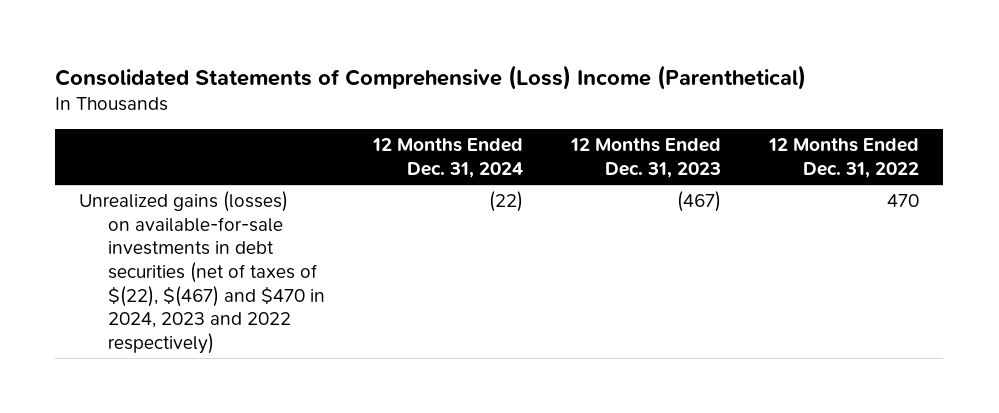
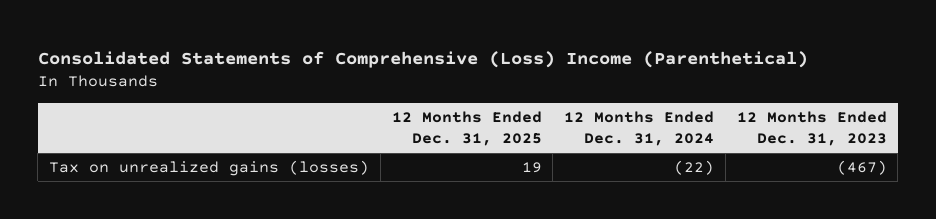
[768,138,920,178] 12 Months Ended Dec. 31, 2022 -> none
none -> [391,110,542,146] 12 Months Ended Dec. 31, 2025
[79,191,325,354] Unrealized gains (losses) on available-for-sale investments in debt securities (net of taxes of $(22), $(467) and $470 in 2024, 2023 and 2022 respectively) -> [49,159,370,176] Tax on unrealized gains (losses)

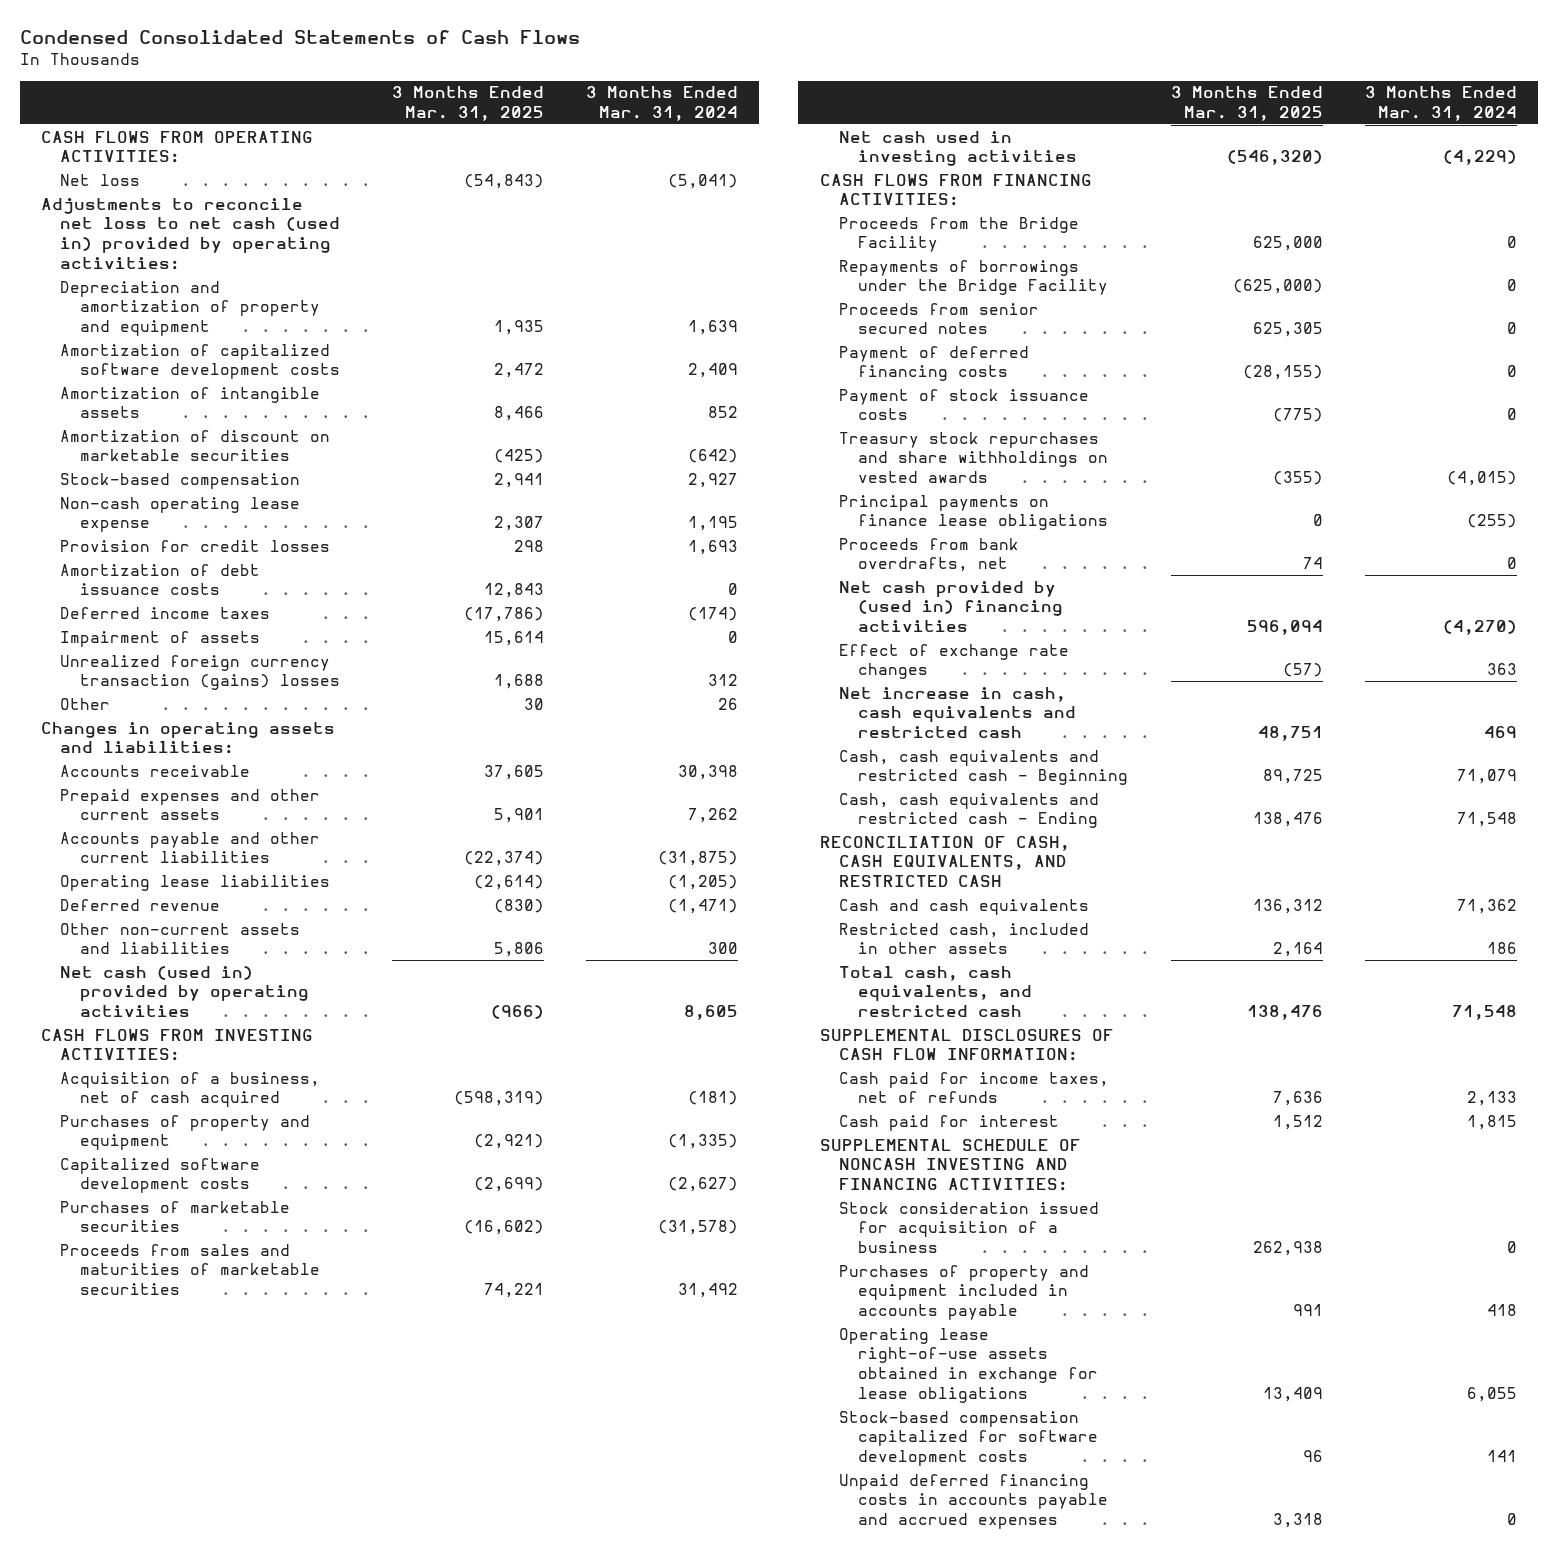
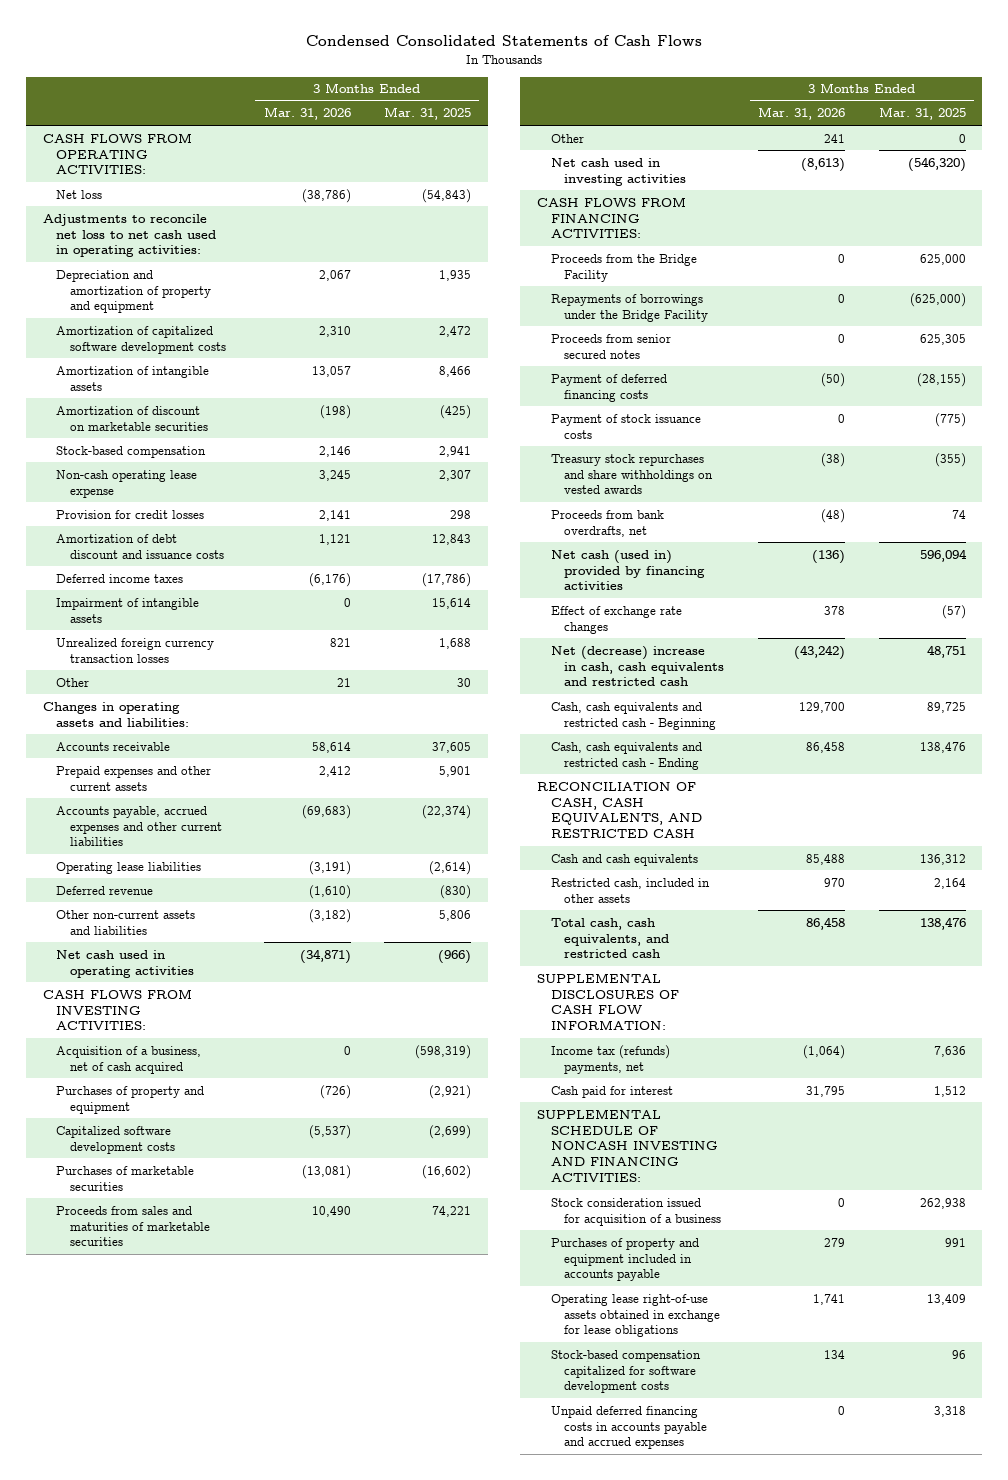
[586,86,739,122] 3 Months Ended Mar. 31, 2024 -> none
none -> [263,107,351,121] Mar. 31, 2026
[40,197,341,270] Adjustments to reconcile net loss to net cash (used in) provided by operating activities: -> [42,213,217,258] Adjustments to reconcile net loss to net cash used in operating activities:
[60,563,261,596] Amortization of debt issuance costs -> [56,533,224,559] Amortization of debt discount and issuance costs
[60,630,261,647] Impairment of assets -> [56,597,200,623] Impairment of intangible assets
[60,654,340,691] Unrealized foreign currency transaction (gains) losses -> [56,637,215,663] Unrealized foreign currency transaction losses
[60,831,321,864] Accounts payable and other current liabilities -> [56,805,222,847] Accounts payable, accrued expenses and other current liabilities
[60,965,309,1017] Net cash (used in) provided by operating activities -> [56,949,194,978] Net cash used in operating activities
none -> [550,133,584,143] Other
[838,494,1109,531] Principal payments on finance lease obligations -> none
[838,580,1064,632] Net cash provided by (used in) financing activities -> [550,549,706,591] Net cash (used in) provided by financing activities
[838,686,1077,738] Net increase in cash, cash equivalents and restricted cash -> [550,645,725,687] Net (decrease) increase in cash, cash equivalents and restricted cash
[838,1071,1109,1104] Cash paid for income taxes, net of refunds -> [550,1044,670,1074] Income tax (refunds) payments, net

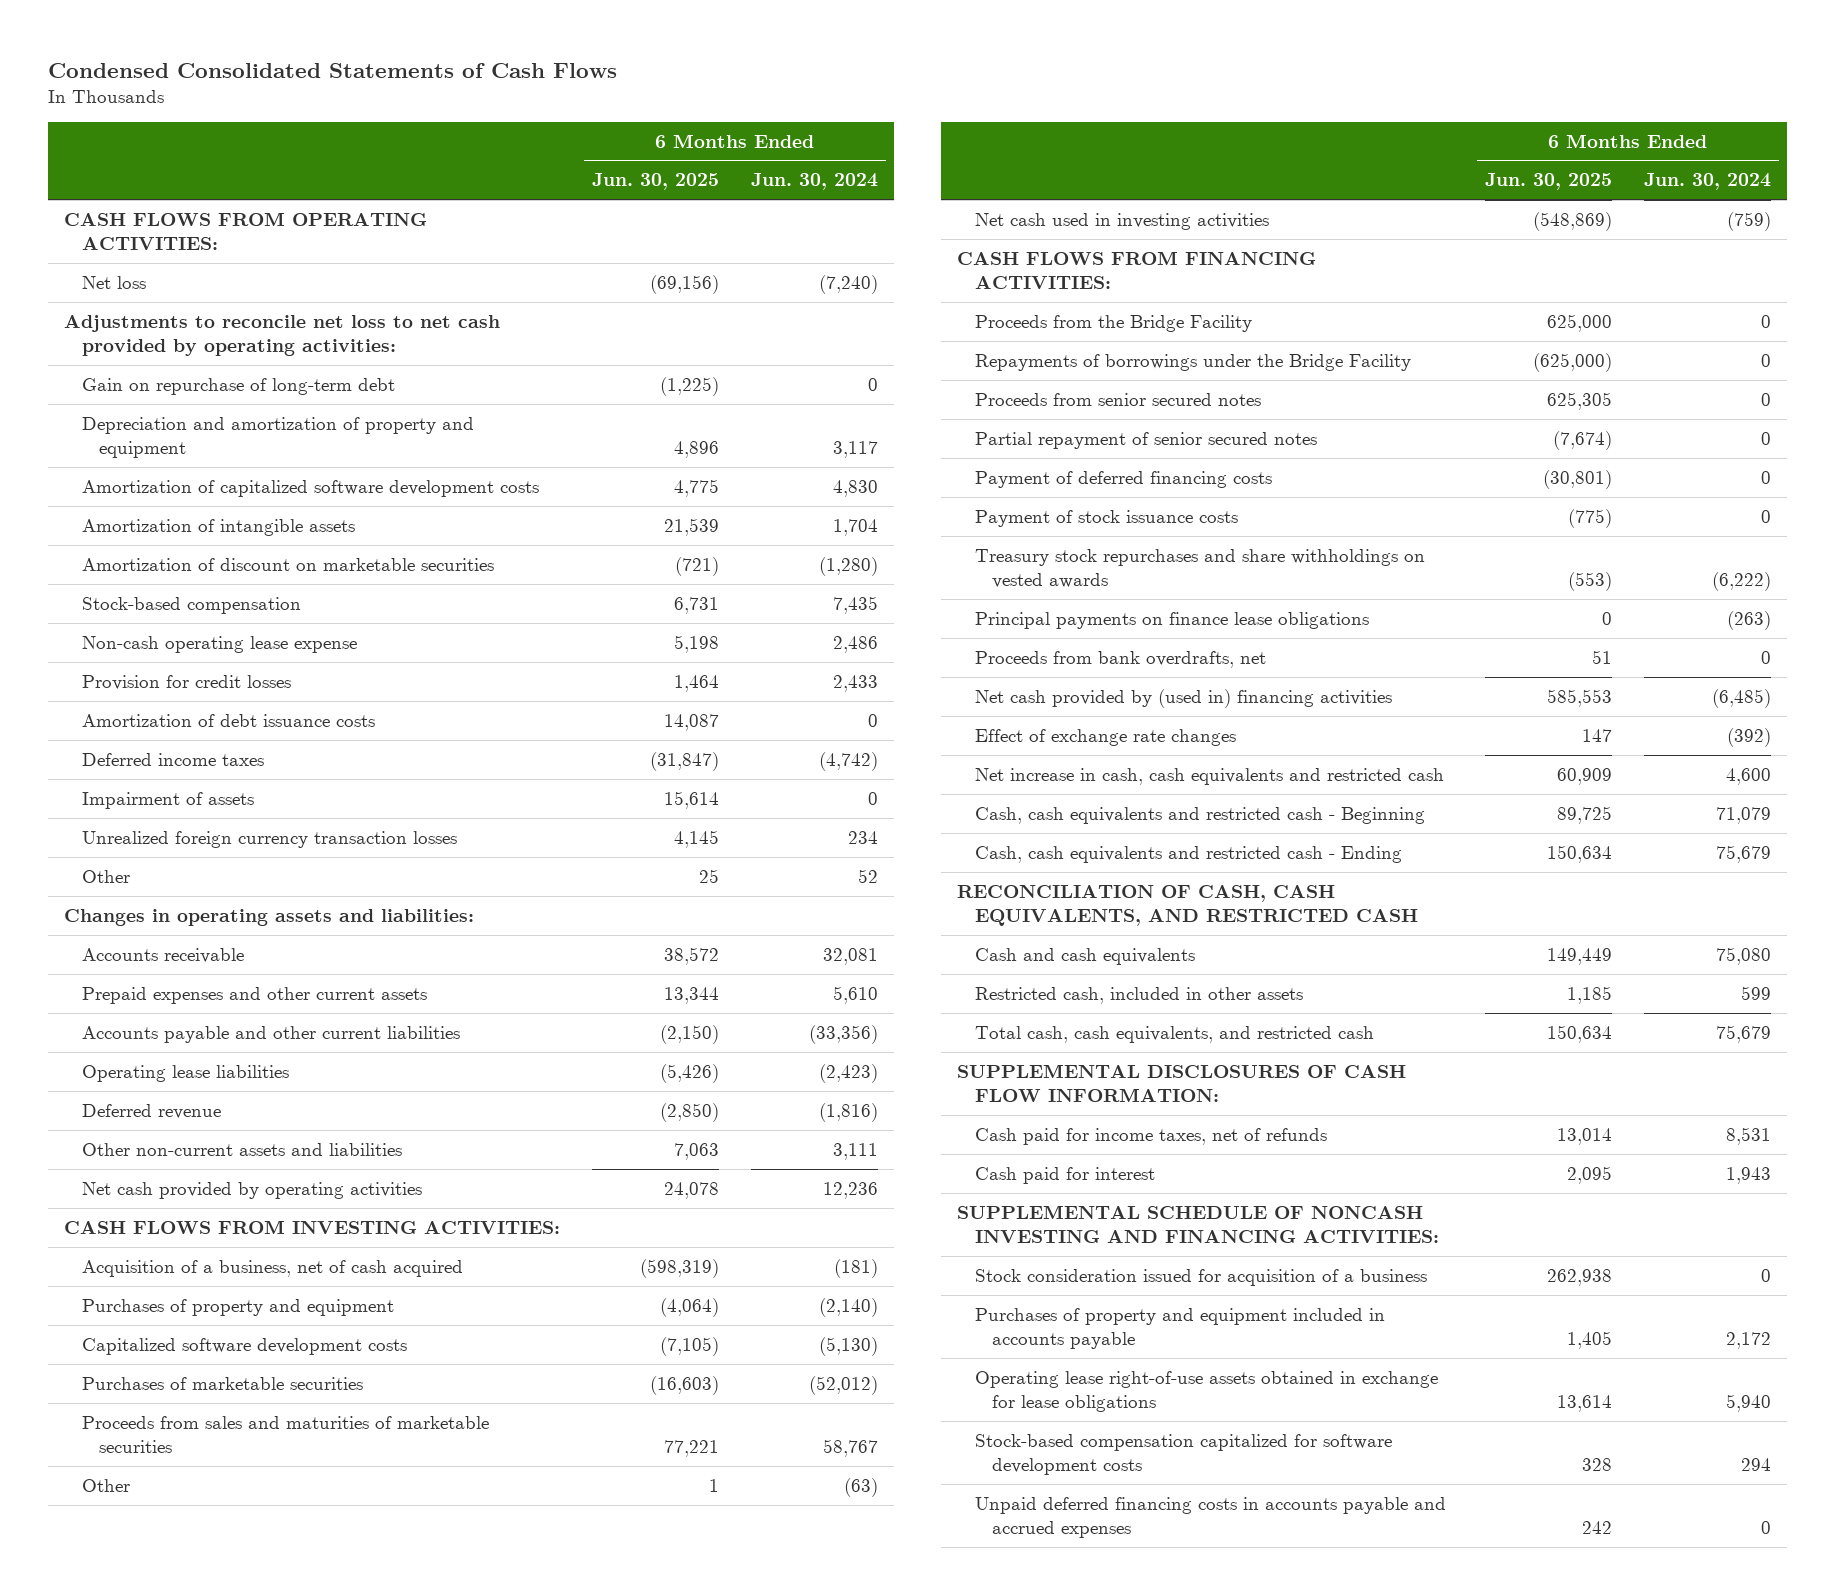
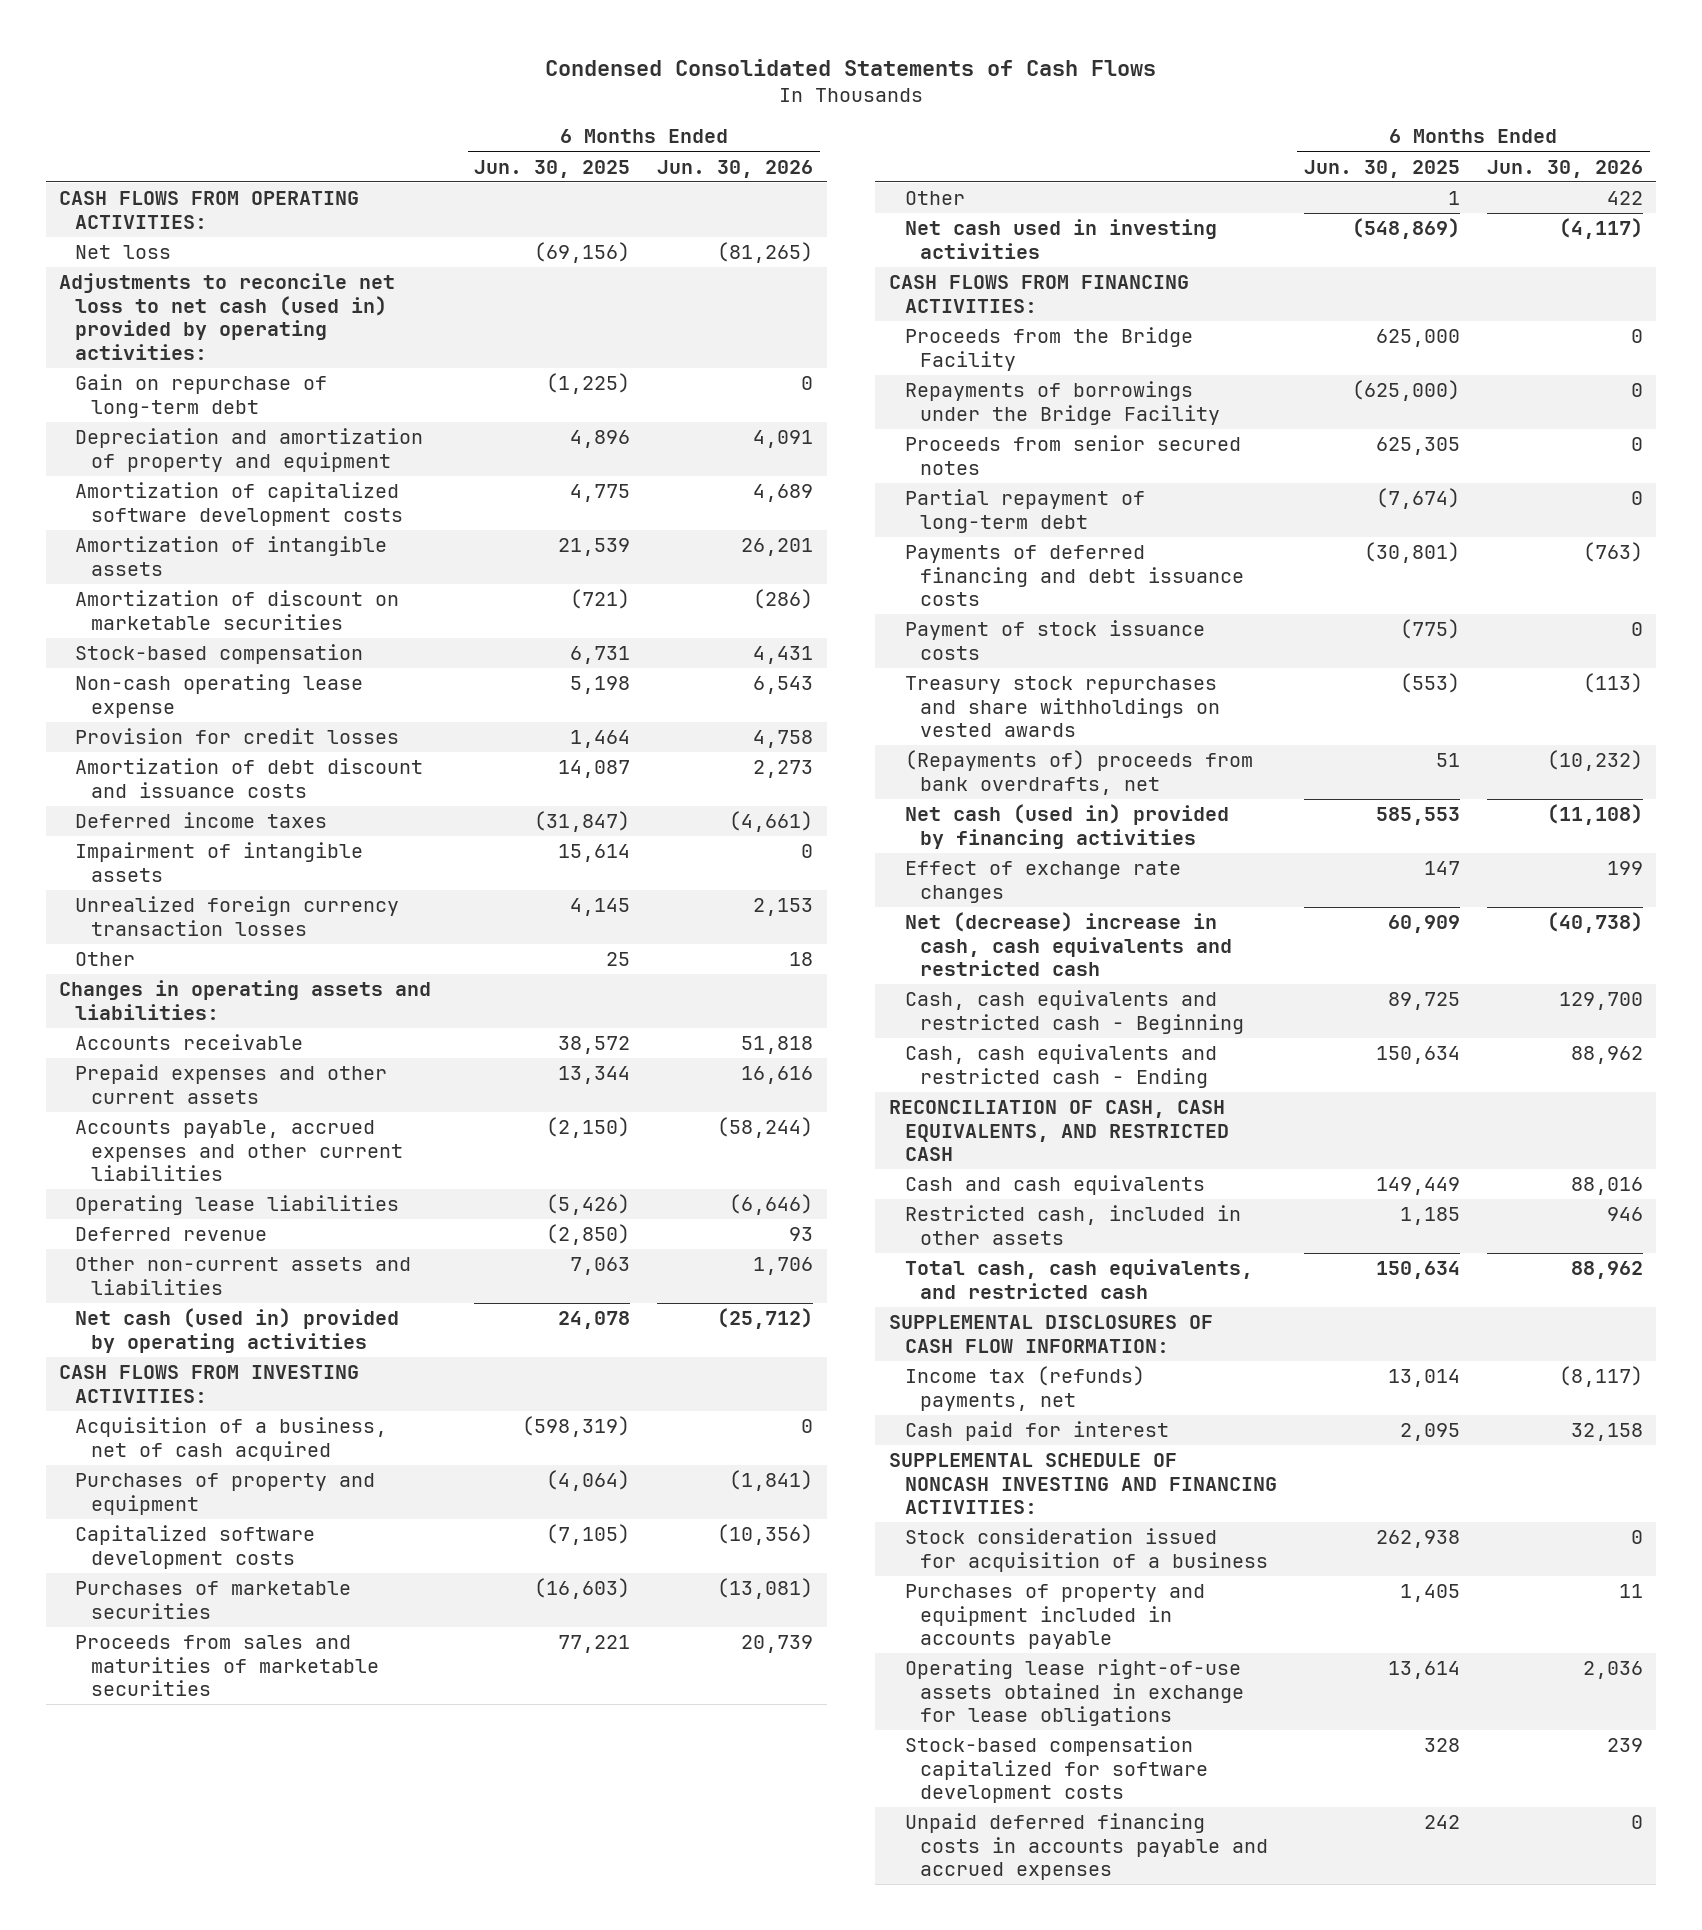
[750,173,878,191] Jun. 30, 2024 -> none
none -> [657,159,814,178] Jun. 30, 2026
[64,314,501,357] Adjustments to reconcile net loss to net cash provided by operating activities: -> [59,273,396,360] Adjustments to reconcile net loss to net cash (used in) provided by operating activities:
[81,713,375,727] Amortization of debt issuance costs -> [75,758,424,798] Amortization of debt discount and issuance costs
[81,791,254,809] Impairment of assets -> [75,842,364,882] Impairment of intangible assets
[81,1025,460,1043] Accounts payable and other current liabilities -> [75,1120,403,1182] Accounts payable, accrued expenses and other current liabilities
[81,1181,422,1199] Net cash provided by operating activities -> [75,1308,400,1353] Net cash (used in) provided by operating activities
[974,431,1317,449] Partial repayment of senior secured notes -> [904,489,1145,533] Partial repayment of long-term debt
[974,470,1272,488] Payment of deferred financing costs -> [904,545,1245,607] Payments of deferred financing and debt issuance costs
[974,611,1369,629] Principal payments on finance lease obligations -> none
[974,650,1266,668] Proceeds from bank overdrafts, net -> [904,750,1253,795] (Repayments of) proceeds from bank overdrafts, net
[974,688,1392,708] Net cash provided by (used in) financing activities -> [904,804,1229,849] Net cash (used in) provided by financing activities
[974,767,1444,785] Net increase in cash, cash equivalents and restricted cash -> [904,912,1233,977] Net (decrease) increase in cash, cash equivalents and restricted cash
[974,1127,1327,1145] Cash paid for income taxes, net of refunds -> [904,1366,1145,1411] Income tax (refunds) payments, net

